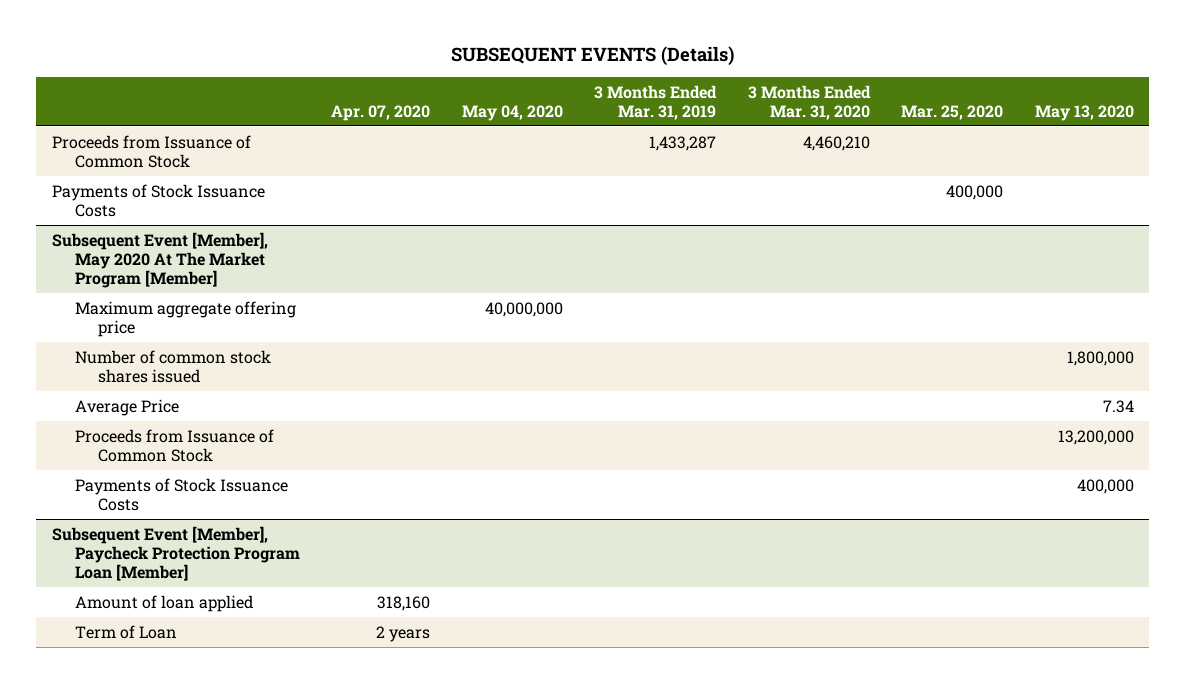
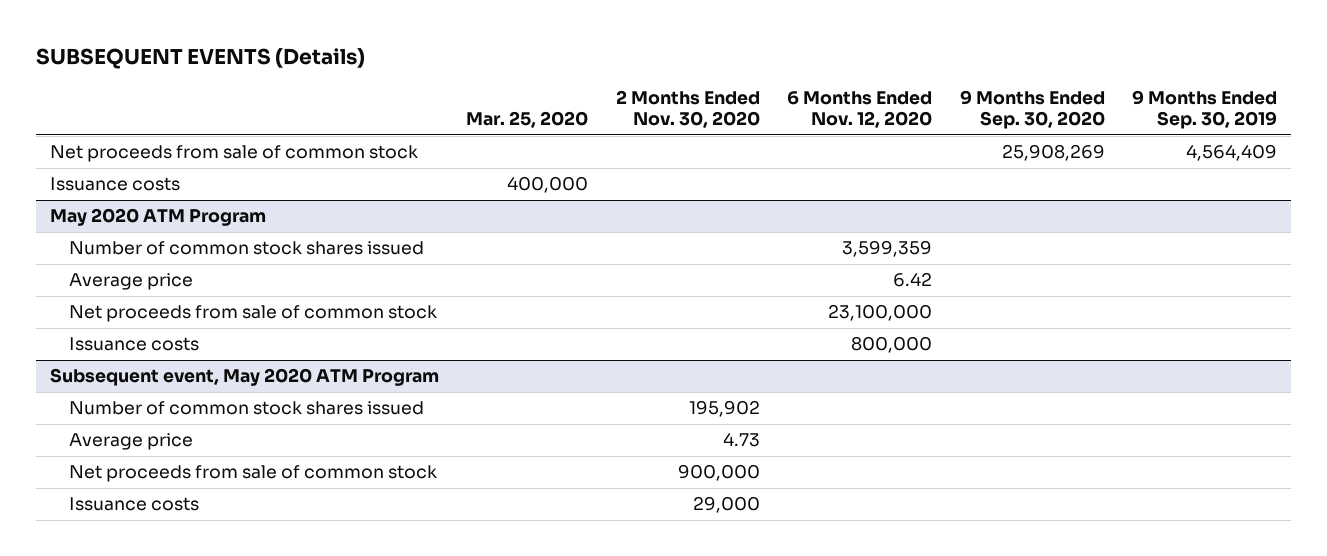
[331,104,431,121] Apr. 07, 2020 -> none
[461,104,563,121] May 04, 2020 -> none
[594,84,718,120] 3 Months Ended Mar. 31, 2019 -> none
[747,84,871,120] 3 Months Ended Mar. 31, 2020 -> none
[1034,104,1134,121] May 13, 2020 -> none
none -> [615,89,760,129] 2 Months Ended Nov. 30, 2020
none -> [787,90,933,129] 6 Months Ended Nov. 12, 2020
none -> [959,89,1105,130] 9 Months Ended Sep. 30, 2020
none -> [1132,89,1278,130] 9 Months Ended Sep. 30, 2019
[74,300,296,337] Maximum aggregate offering price -> none
[51,134,251,168] Proceeds from Issuance of Common Stock -> [49,145,418,163] Net proceeds from sale of common stock
[51,183,265,217] Payments of Stock Issuance Costs -> [49,177,180,192] Issuance costs
none -> [49,208,266,227] May 2020 ATM Program
none -> [69,241,425,256] Number of common stock shares issued
none -> [69,273,194,291] Average price
none -> [69,305,438,323] Net proceeds from sale of common stock
none -> [69,337,200,352] Issuance costs
[51,231,268,288] Subsequent Event [Member], May 2020 At The Market Program [Member] -> [49,368,439,387] Subsequent event, May 2020 ATM Program
[51,525,300,581] Subsequent Event [Member], Paycheck Protection Program Loan [Member] -> none
[74,594,253,612] Amount of loan applied -> none
[74,624,177,639] Term of Loan -> none
[74,398,179,416] Average Price -> [69,433,194,451] Average price
[74,428,274,462] Proceeds from Issuance of Common Stock -> [69,465,438,483] Net proceeds from sale of common stock
[74,477,288,511] Payments of Stock Issuance Costs -> [69,497,200,512] Issuance costs

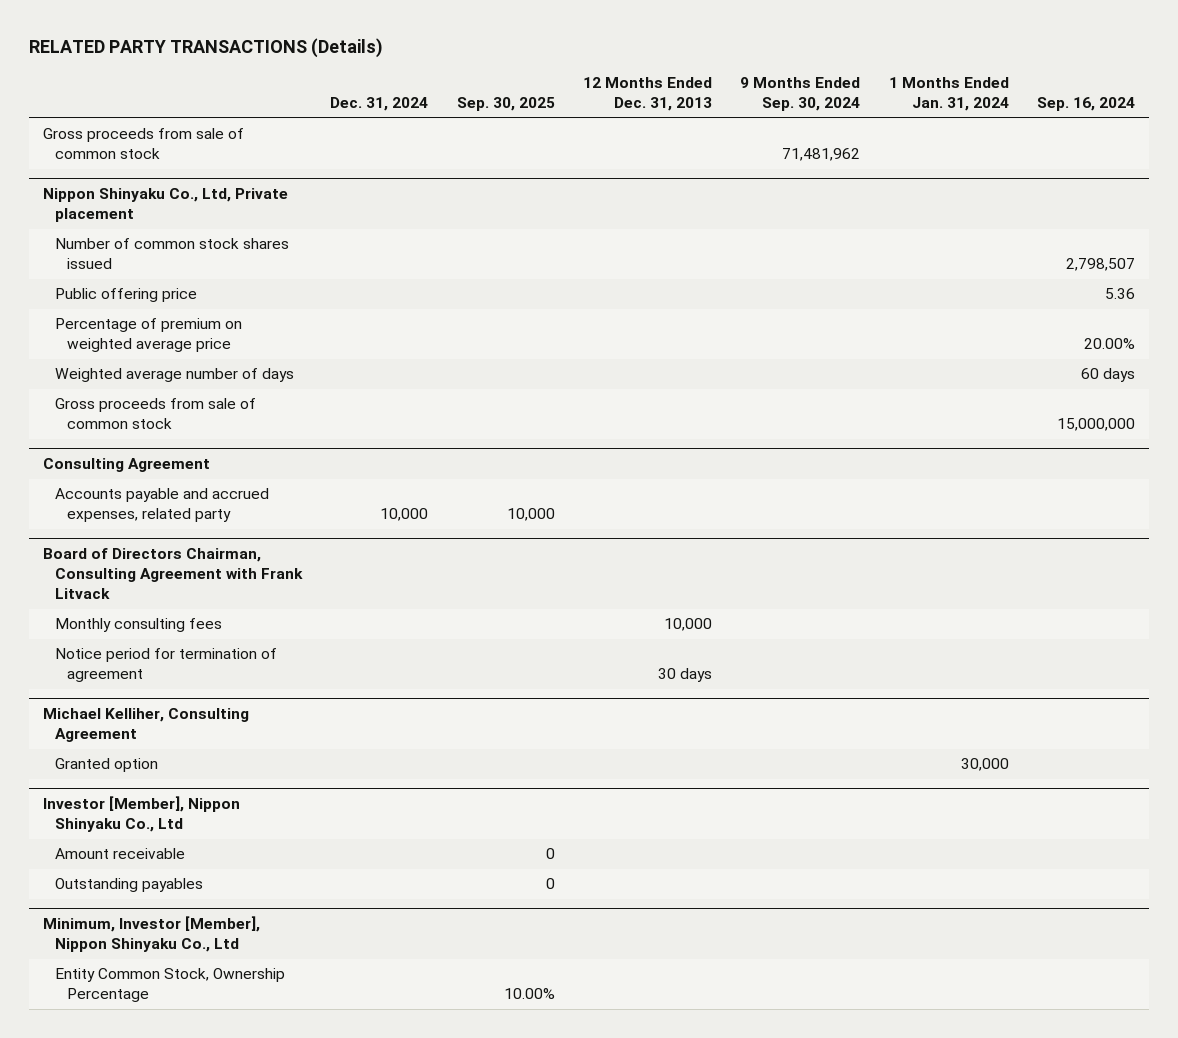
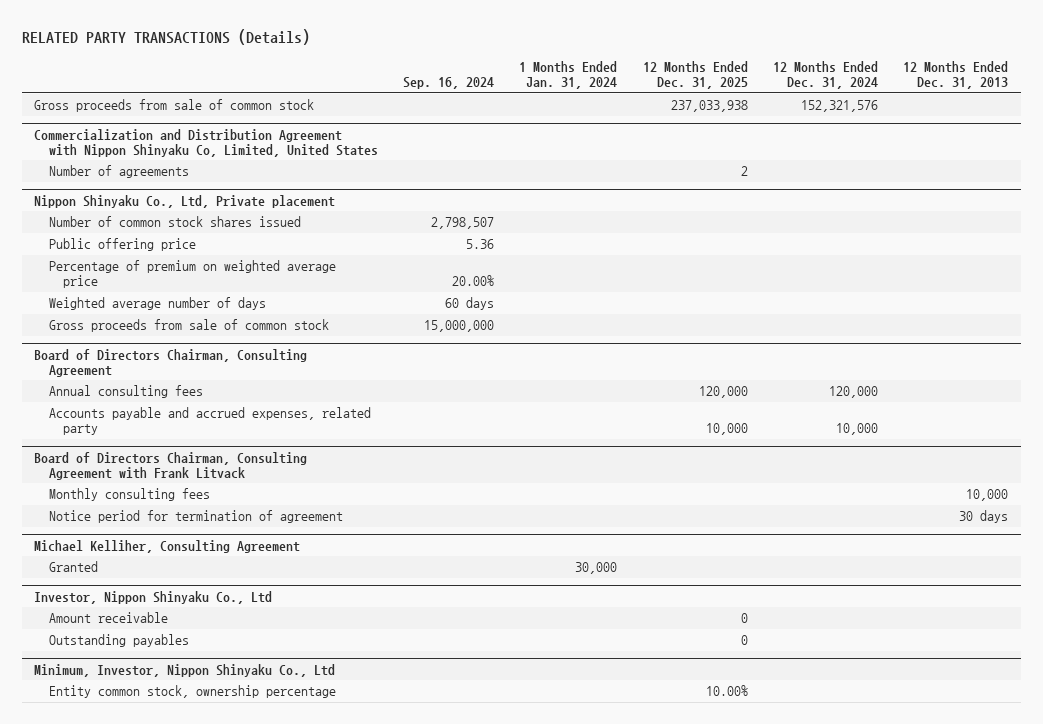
[330,97,429,112] Dec. 31, 2024 -> none
[456,97,555,112] Sep. 30, 2025 -> none
[740,77,861,112] 9 Months Ended Sep. 30, 2024 -> none
none -> [642,60,748,89] 12 Months Ended Dec. 31, 2025
none -> [772,60,878,89] 12 Months Ended Dec. 31, 2024
none -> [34,128,378,157] Commercialization and Distribution Agreement with Nippon Shinyaku Co, Limited, United States
none -> [48,165,189,179] Number of agreements
[42,458,210,473] Consulting Agreement -> [34,348,308,377] Board of Directors Chairman, Consulting Agreement
none -> [48,385,203,399] Annual consulting fees
[55,758,159,773] Granted option -> [48,561,98,573] Granted
[42,796,240,833] Investor [Member], Nippon Shinyaku Co., Ltd -> [34,590,273,604] Investor, Nippon Shinyaku Co., Ltd
[42,916,260,953] Minimum, Investor [Member], Nippon Shinyaku Co., Ltd -> [34,663,336,677] Minimum, Investor, Nippon Shinyaku Co., Ltd
[55,968,286,1003] Entity Common Stock, Ownership Percentage -> [48,685,336,699] Entity common stock, ownership percentage

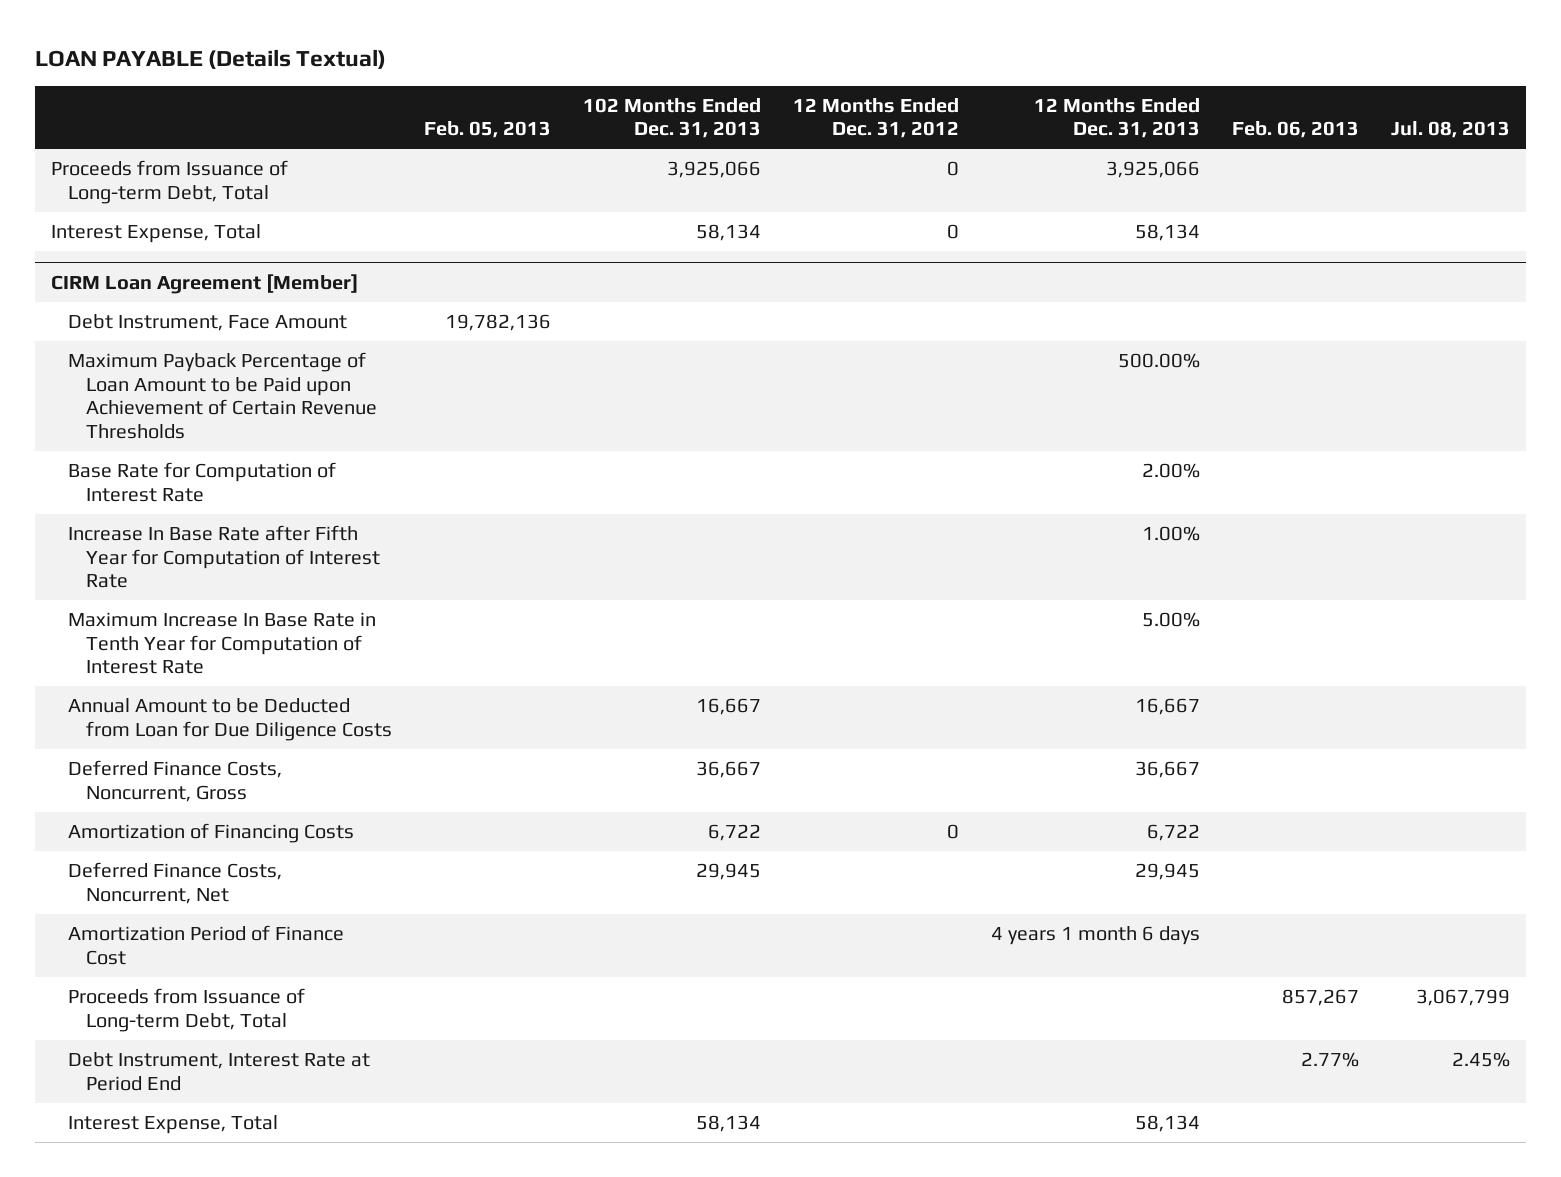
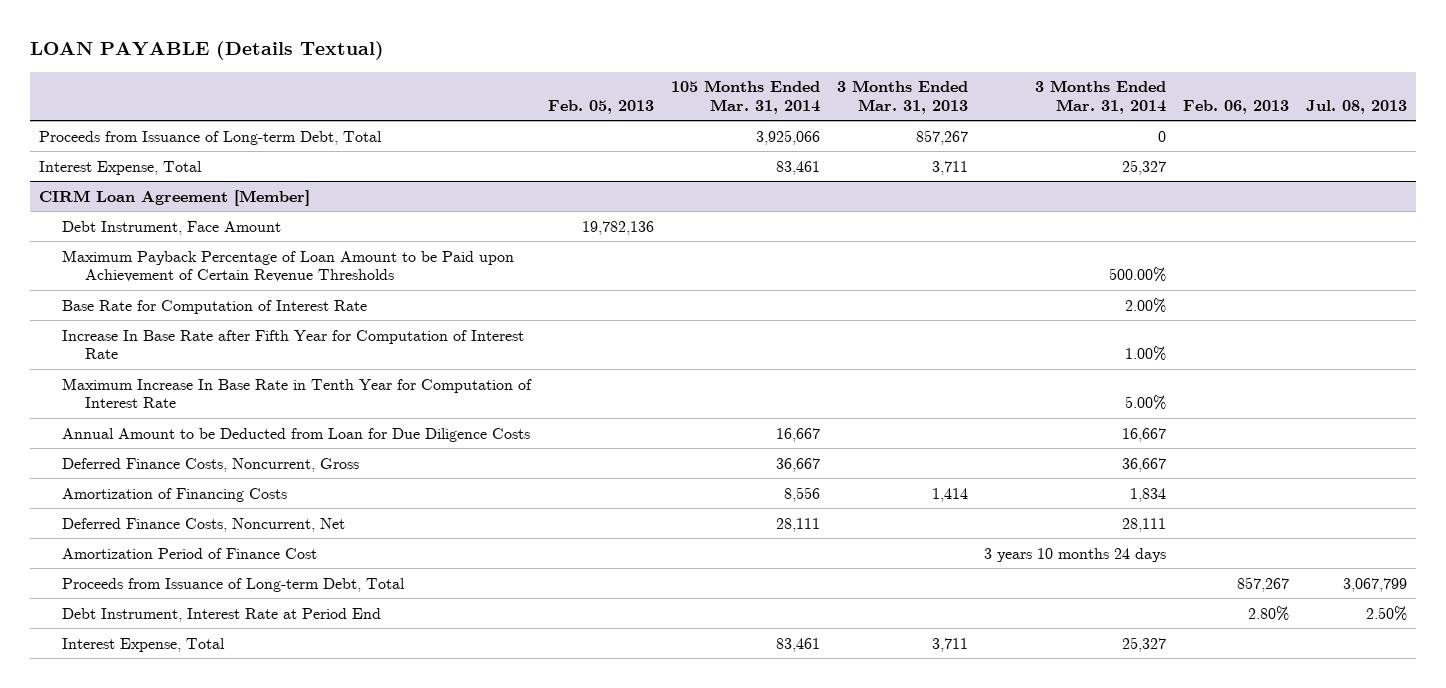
[582,97,761,139] 102 Months Ended Dec. 31, 2013 -> none
[792,97,959,139] 12 Months Ended Dec. 31, 2012 -> none
[1033,97,1200,139] 12 Months Ended Dec. 31, 2013 -> none
none -> [670,80,820,114] 105 Months Ended Mar. 31, 2014
none -> [836,80,968,114] 3 Months Ended Mar. 31, 2013
none -> [1035,80,1167,114] 3 Months Ended Mar. 31, 2014
[1300,1052,1359,1068] 2.77% -> [1248,605,1290,621] 2.80%
[1451,1052,1510,1068] 2.45% -> [1366,605,1408,621] 2.50%

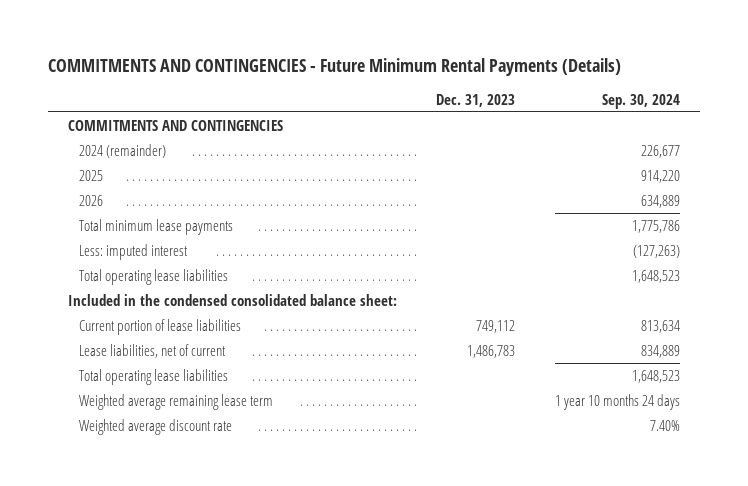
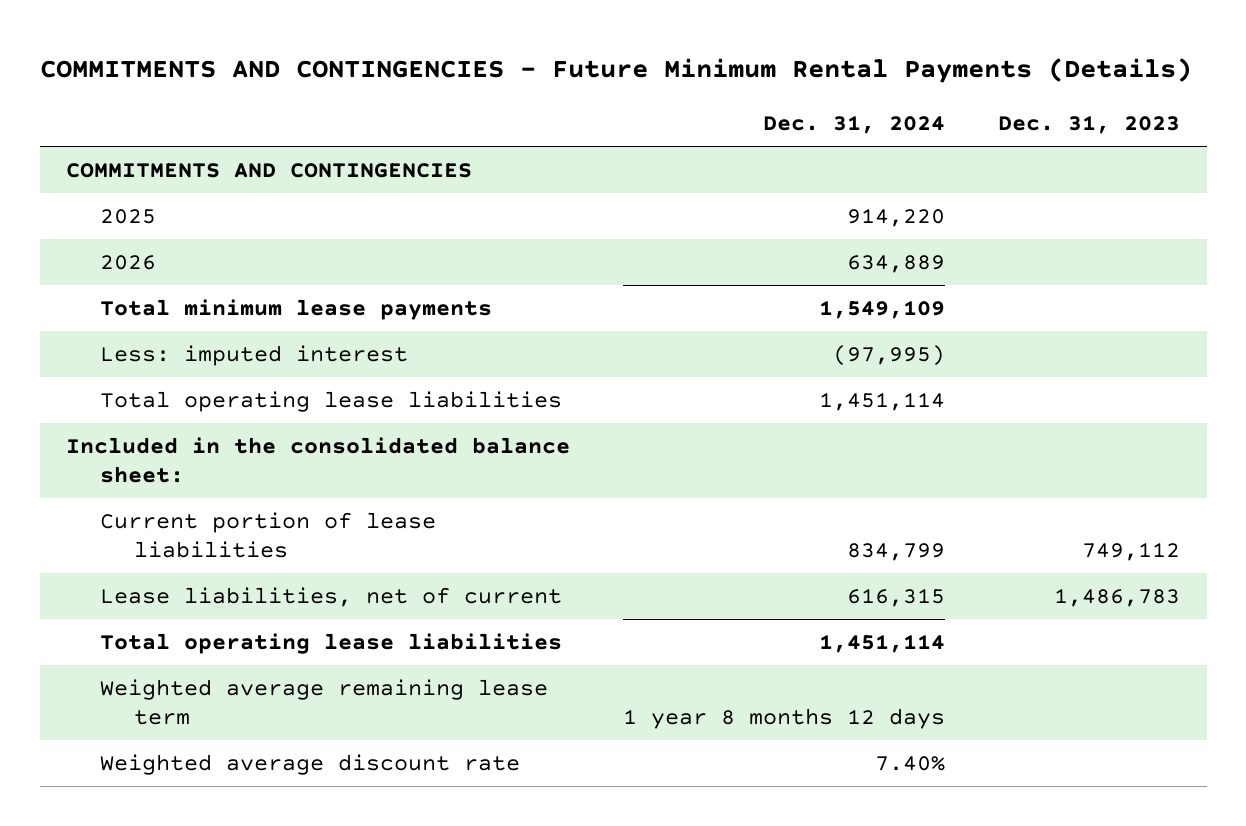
[601,93,680,109] Sep. 30, 2024 -> none
none -> [763,115,946,135] Dec. 31, 2024
[78,143,166,158] 2024 (remainder) -> none
[67,293,397,306] Included in the condensed consolidated balance sheet: -> [66,437,571,483] Included in the consolidated balance sheet:

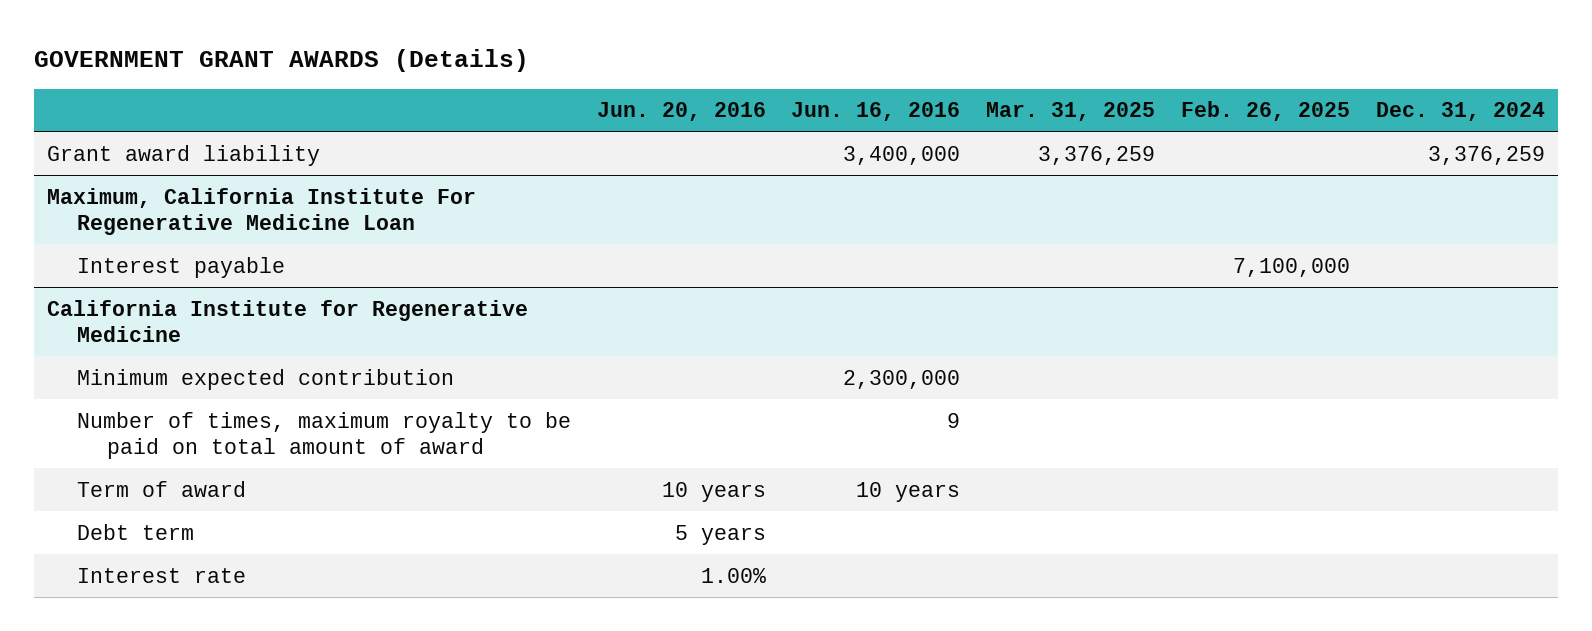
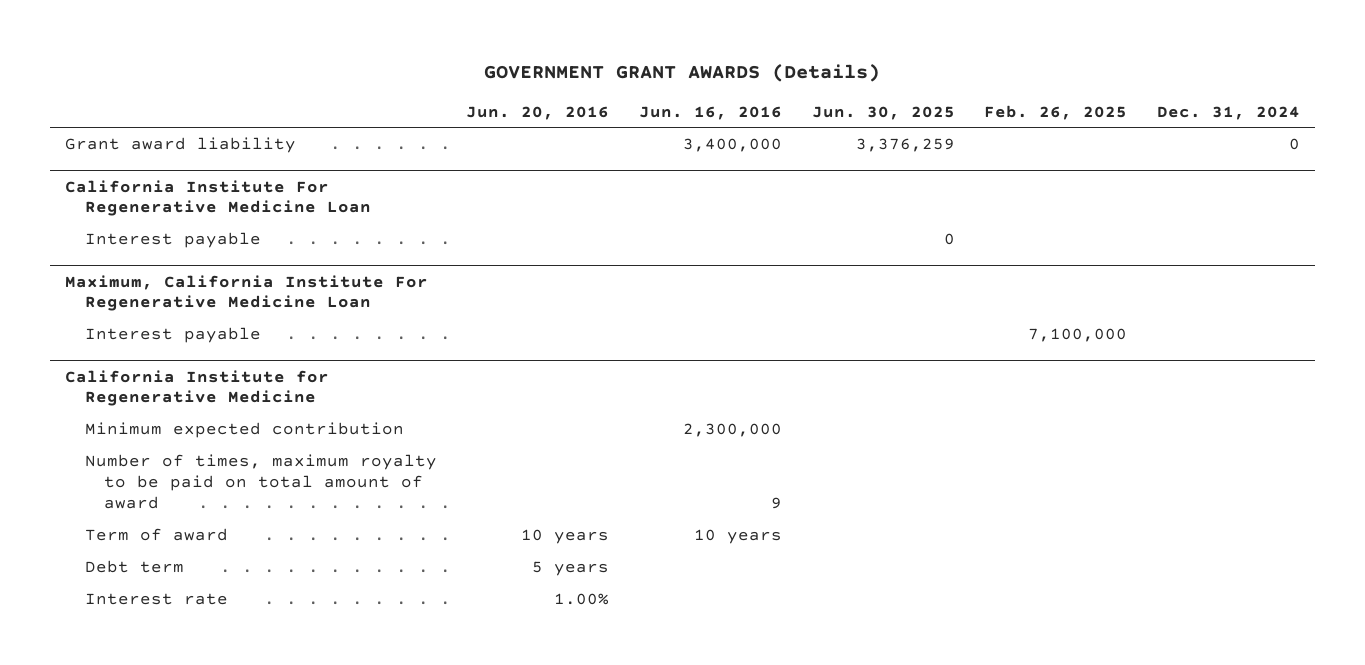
[986,102,1156,122] Mar. 31, 2025 -> none
none -> [811,105,955,120] Jun. 30, 2025
[1427,145,1545,165] 3,376,259 -> [1288,138,1300,151] 0
none -> [65,179,371,217] California Institute For Regenerative Medicine Loan
none -> [84,232,261,249] Interest payable

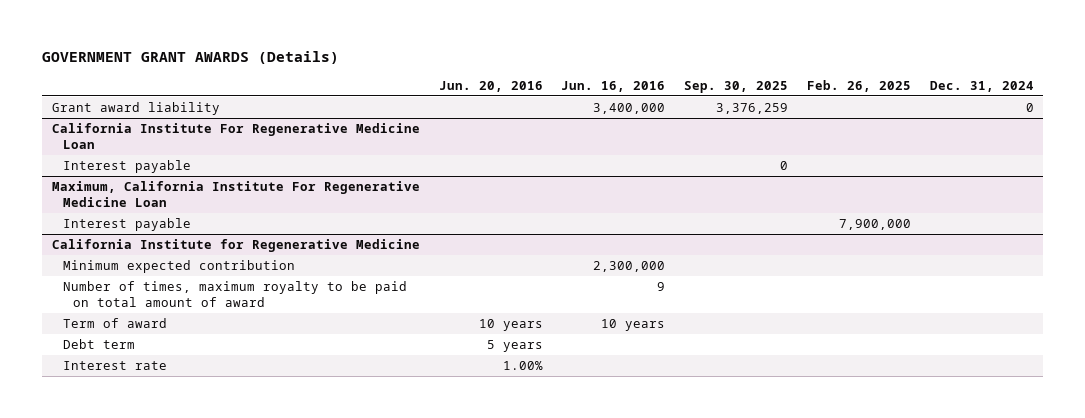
[811,105,955,120] Jun. 30, 2025 -> none
none -> [684,81,789,94] Sep. 30, 2025
[1028,328,1128,343] 7,100,000 -> [838,219,911,231] 7,900,000

